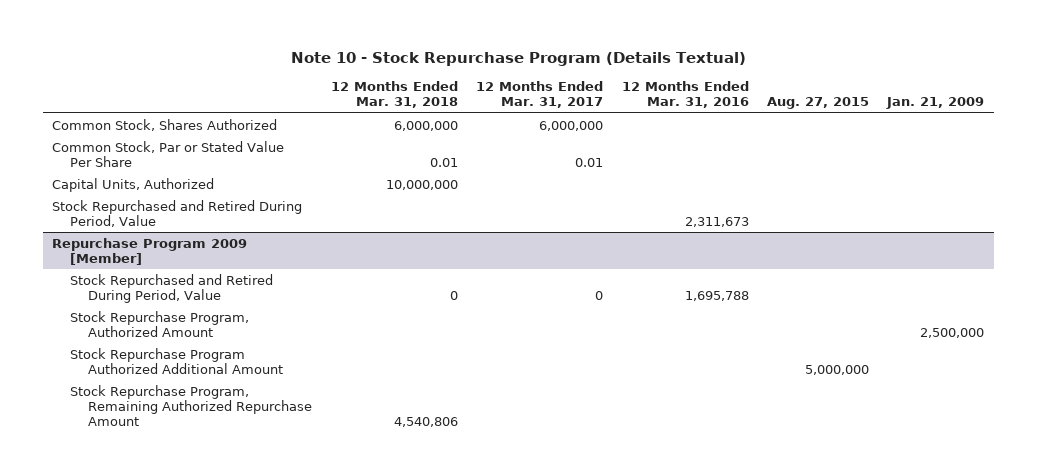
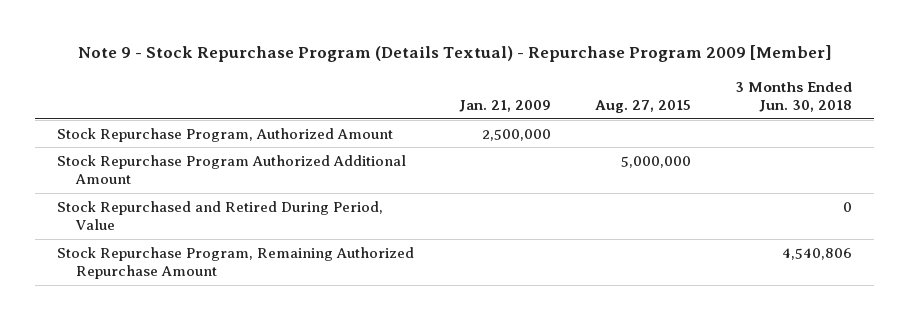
[291,51,747,66] Note 10 - Stock Repurchase Program (Details Textual) -> [77,45,832,63] Note 9 - Stock Repurchase Program (Details Textual) - Repurchase Program 2009 [Member]
[330,80,458,109] 12 Months Ended Mar. 31, 2018 -> none
[476,80,604,109] 12 Months Ended Mar. 31, 2017 -> none
[621,80,749,109] 12 Months Ended Mar. 31, 2016 -> none
none -> [734,81,852,113] 3 Months Ended Jun. 30, 2018
[52,118,278,131] Common Stock, Shares Authorized -> none
[52,140,285,167] Common Stock, Par or Stated Value Per Share -> none
[52,177,215,192] Capital Units, Authorized -> none
none -> [57,127,394,142] Stock Repurchase Program, Authorized Amount
none -> [57,154,407,185] Stock Repurchase Program Authorized Additional Amount
[52,237,248,265] Repurchase Program 2009 [Member] -> none
[70,273,274,303] Stock Repurchased and Retired During Period, Value -> none
[70,310,250,337] Stock Repurchase Program, Authorized Amount -> none
[70,347,284,374] Stock Repurchase Program Authorized Additional Amount -> none
[70,384,313,427] Stock Repurchase Program, Remaining Authorized Repurchase Amount -> none
none -> [57,246,415,280] Stock Repurchase Program, Remaining Authorized Repurchase Amount

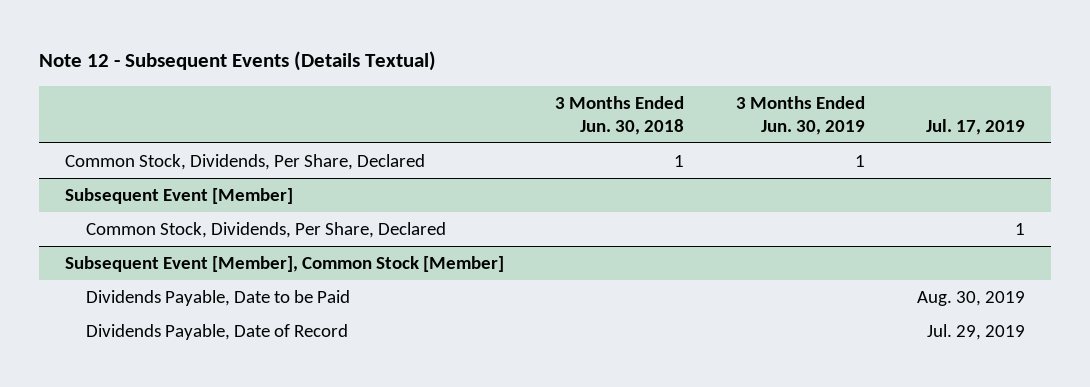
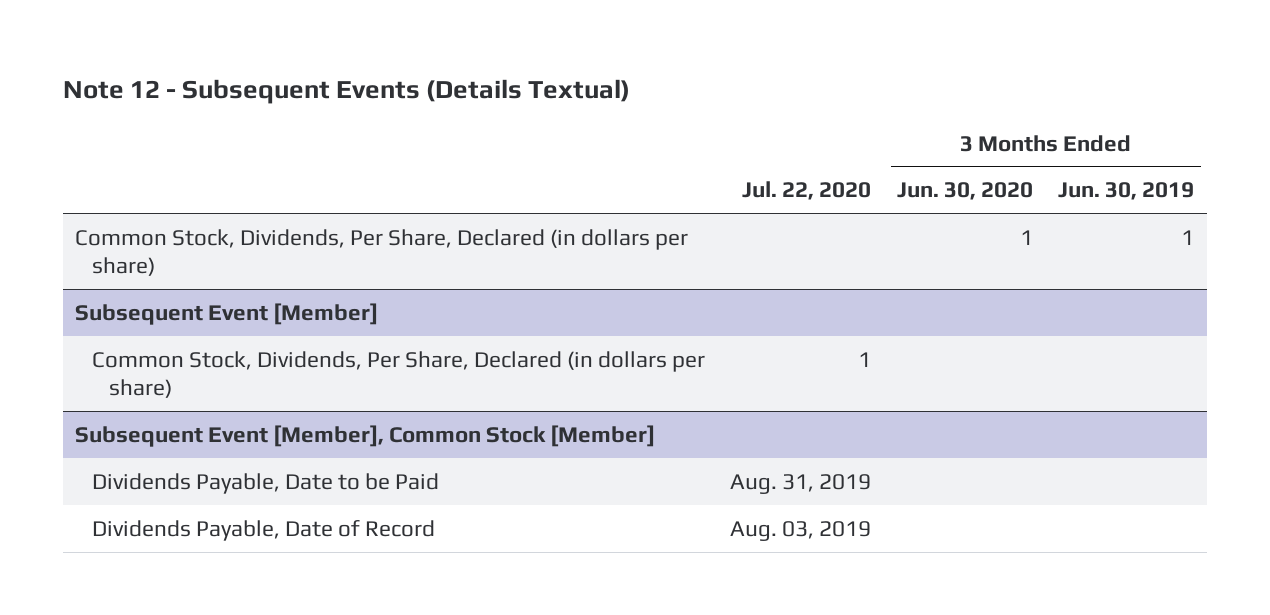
[555,95,685,135] 3 Months Ended Jun. 30, 2018 -> none
[926,118,1026,135] Jul. 17, 2019 -> none
none -> [742,181,872,201] Jul. 22, 2020
none -> [896,182,1033,201] Jun. 30, 2020
[64,153,425,170] Common Stock, Dividends, Per Share, Declared -> [75,228,689,277] Common Stock, Dividends, Per Share, Declared (in dollars per share)
[86,221,447,238] Common Stock, Dividends, Per Share, Declared -> [91,350,705,399] Common Stock, Dividends, Per Share, Declared (in dollars per share)

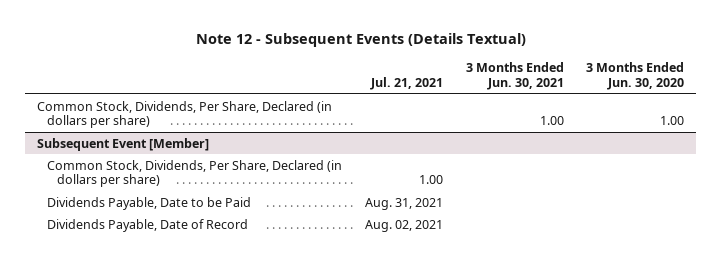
[742,181,872,201] Jul. 22, 2020 -> none
[1058,182,1195,201] Jun. 30, 2019 -> none
none -> [369,77,443,91] Jul. 21, 2021
none -> [465,62,564,91] 3 Months Ended Jun. 30, 2021
[1019,229,1033,245] 1 -> [660,116,685,126] 1.00
[75,424,656,447] Subsequent Event [Member], Common Stock [Member] -> none
[91,472,439,494] Dividends Payable, Date to be Paid -> none
[91,519,435,541] Dividends Payable, Date of Record -> none
none -> [46,196,251,210] Dividends Payable, Date to be Paid
none -> [46,218,248,232] Dividends Payable, Date of Record

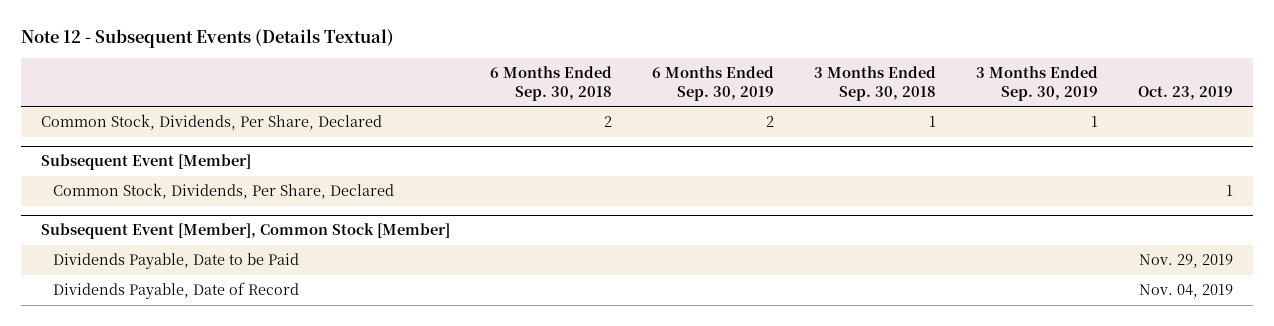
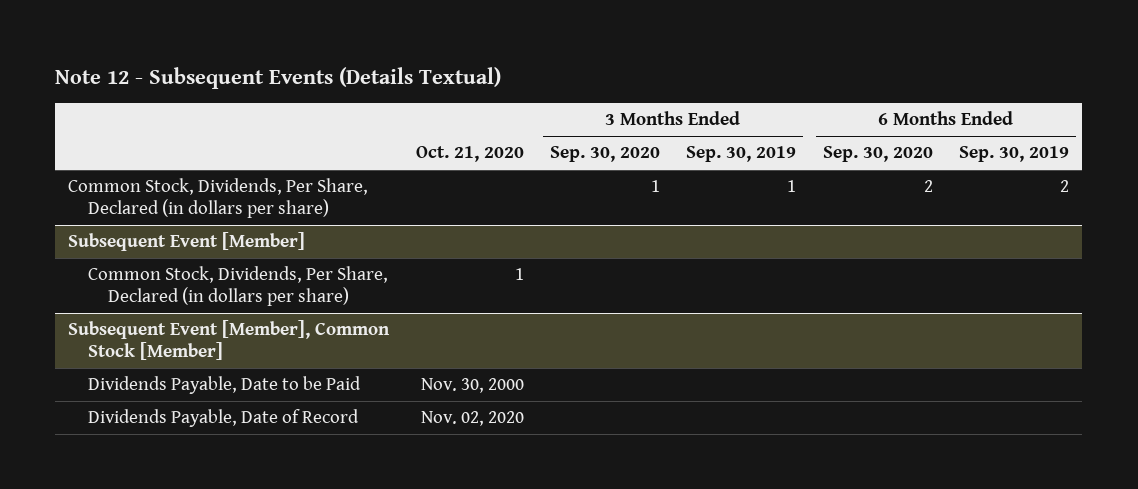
[489,66,612,101] 6 Months Ended Sep. 30, 2018 -> none
[814,66,937,101] 3 Months Ended Sep. 30, 2018 -> none
[1138,85,1234,100] Oct. 23, 2019 -> none
none -> [415,146,524,163] Oct. 21, 2020
none -> [550,146,661,163] Sep. 30, 2020
none -> [822,146,933,163] Sep. 30, 2020
[40,114,382,131] Common Stock, Dividends, Per Share, Declared -> [68,178,369,219] Common Stock, Dividends, Per Share, Declared (in dollars per share)
[53,183,395,200] Common Stock, Dividends, Per Share, Declared -> [88,266,389,307] Common Stock, Dividends, Per Share, Declared (in dollars per share)

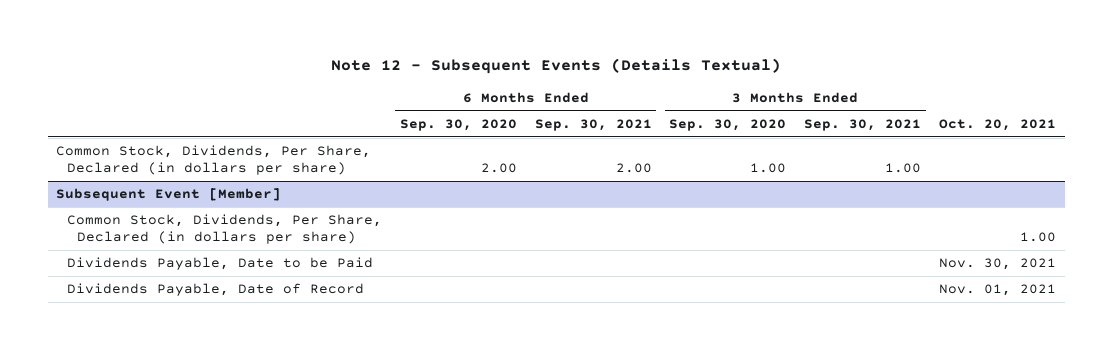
[415,146,524,163] Oct. 21, 2020 -> none
[686,146,797,163] Sep. 30, 2019 -> none
[959,146,1070,163] Sep. 30, 2019 -> none
none -> [534,118,652,131] Sep. 30, 2021
none -> [804,118,922,131] Sep. 30, 2021
none -> [939,118,1057,131] Oct. 20, 2021
[651,180,661,193] 1 -> [750,163,787,174] 1.00
[923,180,933,193] 2 -> [480,163,517,174] 2.00
[68,320,391,361] Subsequent Event [Member], Common Stock [Member] -> none
[88,376,362,395] Dividends Payable, Date to be Paid -> none
[88,409,360,428] Dividends Payable, Date of Record -> none
none -> [66,257,373,271] Dividends Payable, Date to be Paid
none -> [66,283,364,297] Dividends Payable, Date of Record

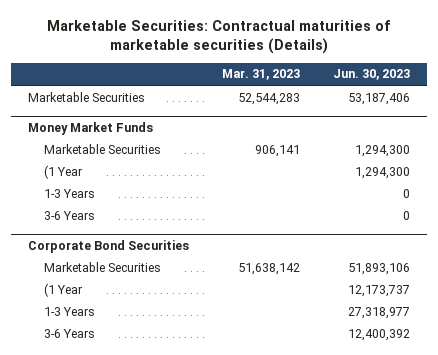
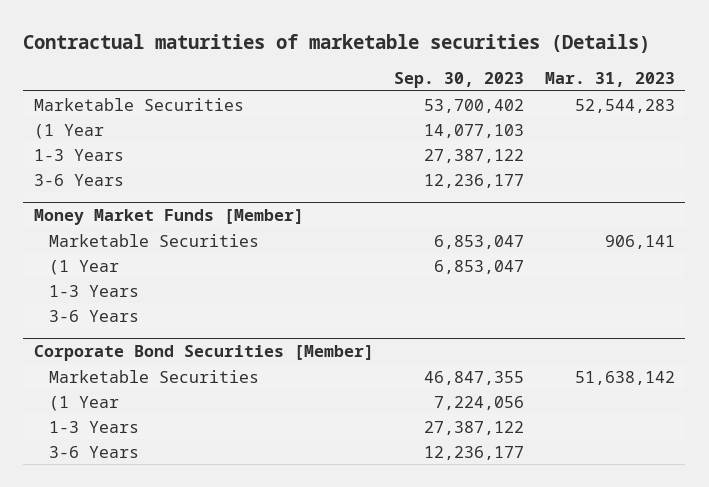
[46,19,391,55] Marketable Securities: Contractual maturities of marketable securities (Details) -> [23,33,651,53] Contractual maturities of marketable securities (Details)
[333,69,411,81] Jun. 30, 2023 -> none
none -> [394,71,525,88] Sep. 30, 2023
none -> [33,123,104,139] (1 Year
none -> [33,148,124,161] 1-3 Years
none -> [33,173,124,186] 3-6 Years
[27,121,153,135] Money Market Funds -> [33,208,304,225] Money Market Funds [Member]
[27,239,189,253] Corporate Bond Securities -> [33,344,374,361] Corporate Bond Securities [Member]

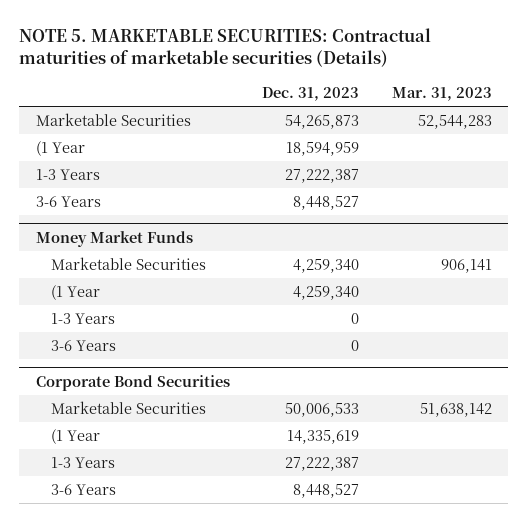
[23,33,651,53] Contractual maturities of marketable securities (Details) -> [19,27,432,68] NOTE 5. MARKETABLE SECURITIES: Contractual maturities of marketable securities (Details)
[394,71,525,88] Sep. 30, 2023 -> none
none -> [262,86,360,101] Dec. 31, 2023
[33,208,304,225] Money Market Funds [Member] -> [35,230,193,247] Money Market Funds
[33,344,374,361] Corporate Bond Securities [Member] -> [35,374,230,391] Corporate Bond Securities

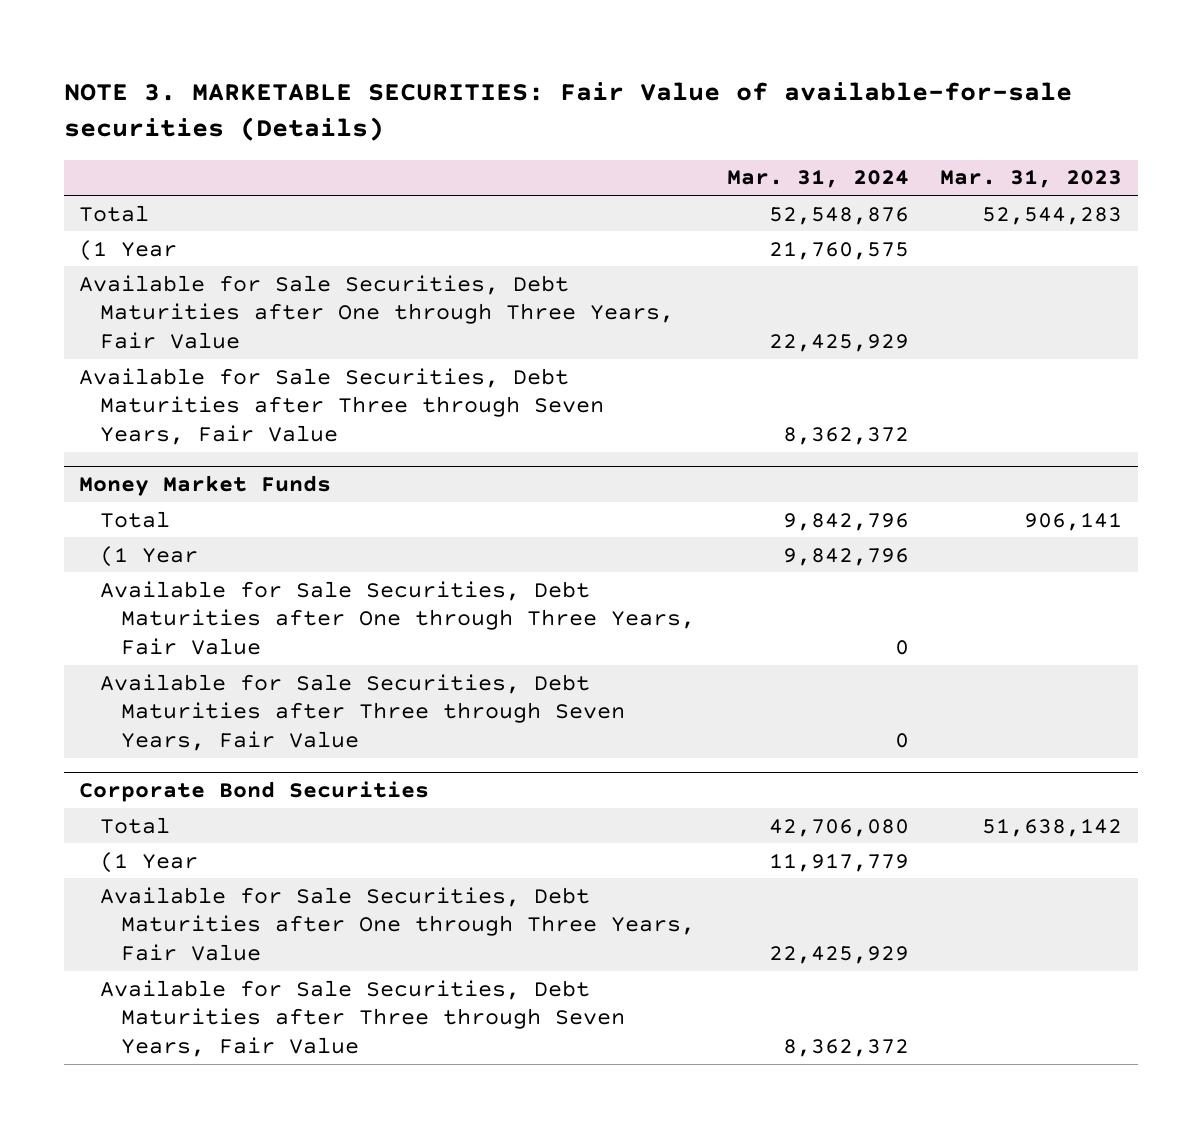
[19,27,432,68] NOTE 5. MARKETABLE SECURITIES: Contractual maturities of marketable securities (Details) -> [63,81,1072,142] NOTE 3. MARKETABLE SECURITIES: Fair Value of available-for-sale securities (Details)
[262,86,360,101] Dec. 31, 2023 -> none
none -> [726,169,909,189] Mar. 31, 2024
[35,112,191,126] Marketable Securities -> [79,204,150,222] Total
[35,195,101,207] 3-6 Years -> none
[35,168,100,180] 1-3 Years -> [79,274,675,350] Available for Sale Securities, Debt Maturities after One through Three Years, Fair Value
none -> [79,367,605,446] Available for Sale Securities, Debt Maturities after Three through Seven Years, Fair Value
[51,256,207,270] Marketable Securities -> [100,510,171,528] Total
[51,339,117,351] 3-6 Years -> none
[51,312,116,324] 1-3 Years -> [100,580,695,656] Available for Sale Securities, Debt Maturities after One through Three Years, Fair Value
none -> [100,673,625,752] Available for Sale Securities, Debt Maturities after Three through Seven Years, Fair Value
[51,400,207,414] Marketable Securities -> [100,816,171,834] Total
[51,483,117,495] 3-6 Years -> none
[51,456,116,468] 1-3 Years -> [100,886,695,962] Available for Sale Securities, Debt Maturities after One through Three Years, Fair Value
none -> [100,979,625,1058] Available for Sale Securities, Debt Maturities after Three through Seven Years, Fair Value

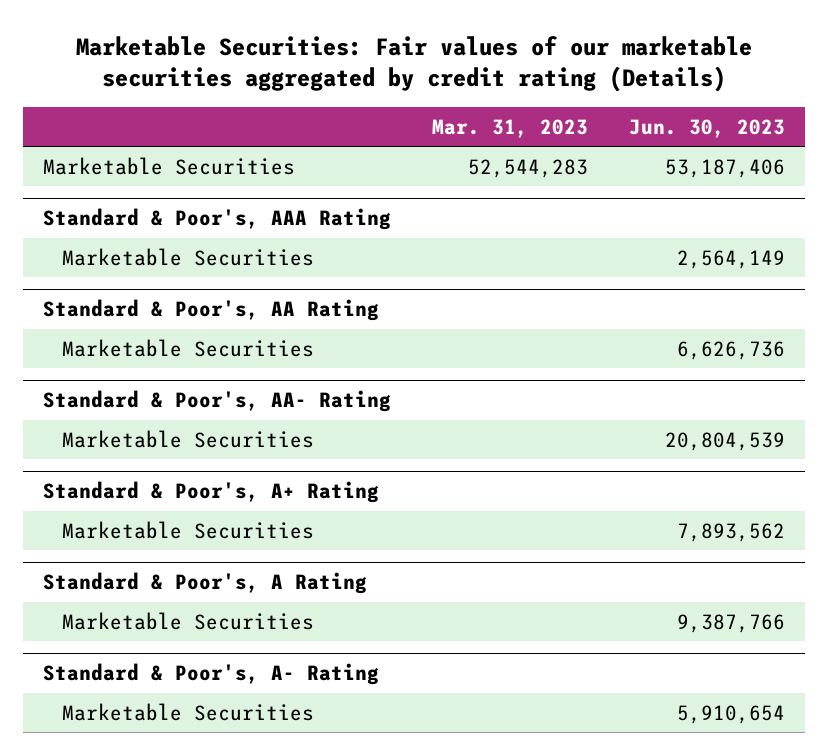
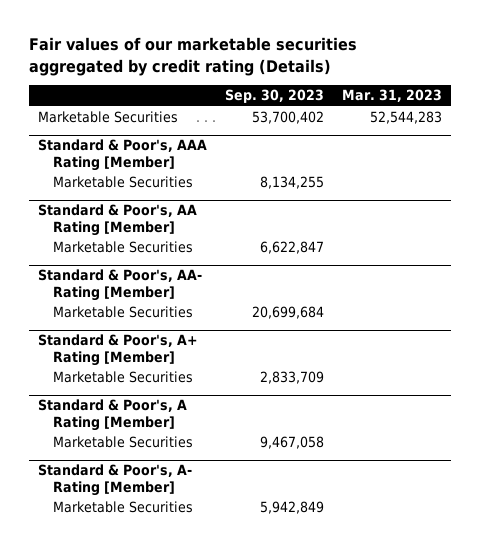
[75,35,752,93] Marketable Securities: Fair values of our marketable securities aggregated by credit rating (Details) -> [28,37,357,76] Fair values of our marketable securities aggregated by credit rating (Details)
[628,118,785,138] Jun. 30, 2023 -> none
none -> [225,89,325,104] Sep. 30, 2023
[43,208,392,231] Standard & Poor's, AAA Rating -> [37,139,207,171] Standard & Poor's, AAA Rating [Member]
[43,299,380,322] Standard & Poor's, AA Rating -> [37,204,197,236] Standard & Poor's, AA Rating [Member]
[43,390,392,413] Standard & Poor's, AA- Rating -> [37,269,202,301] Standard & Poor's, AA- Rating [Member]
[43,481,380,504] Standard & Poor's, A+ Rating -> [37,334,198,366] Standard & Poor's, A+ Rating [Member]
[43,572,368,595] Standard & Poor's, A Rating -> [37,399,187,431] Standard & Poor's, A Rating [Member]
[43,663,380,686] Standard & Poor's, A- Rating -> [37,464,192,496] Standard & Poor's, A- Rating [Member]

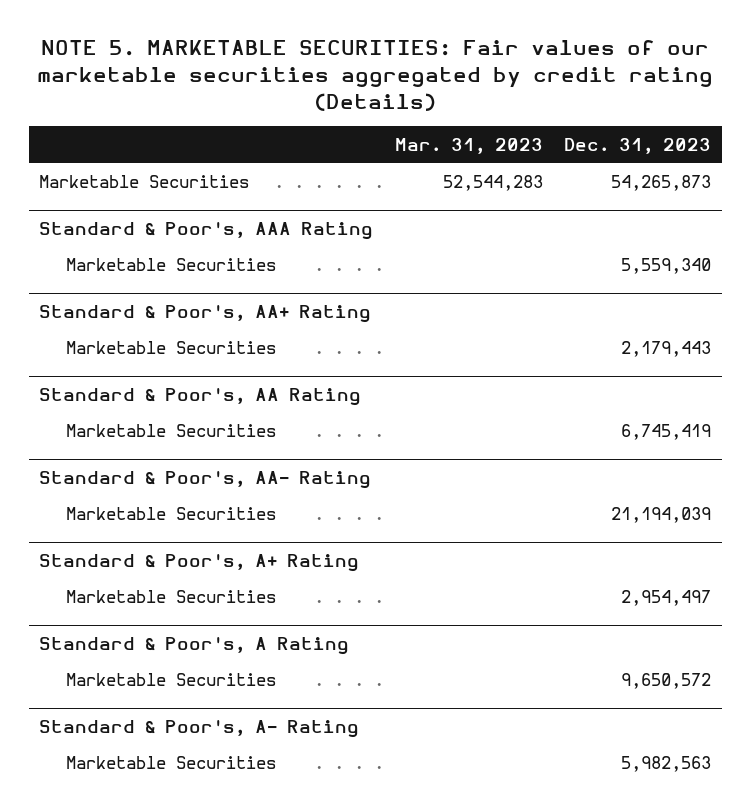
[28,37,357,76] Fair values of our marketable securities aggregated by credit rating (Details) -> [37,40,714,112] NOTE 5. MARKETABLE SECURITIES: Fair values of our marketable securities aggregated by credit rating (Details)
[225,89,325,104] Sep. 30, 2023 -> none
none -> [564,137,712,154] Dec. 31, 2023
[37,139,207,171] Standard & Poor's, AAA Rating [Member] -> [39,221,374,240] Standard & Poor's, AAA Rating
none -> [39,304,372,323] Standard & Poor's, AA+ Rating
none -> [65,340,276,354] Marketable Securities
[37,204,197,236] Standard & Poor's, AA Rating [Member] -> [39,387,362,406] Standard & Poor's, AA Rating
[37,269,202,301] Standard & Poor's, AA- Rating [Member] -> [39,470,372,489] Standard & Poor's, AA- Rating
[37,334,198,366] Standard & Poor's, A+ Rating [Member] -> [39,553,360,572] Standard & Poor's, A+ Rating
[37,399,187,431] Standard & Poor's, A Rating [Member] -> [39,636,350,655] Standard & Poor's, A Rating
[37,464,192,496] Standard & Poor's, A- Rating [Member] -> [39,719,360,738] Standard & Poor's, A- Rating

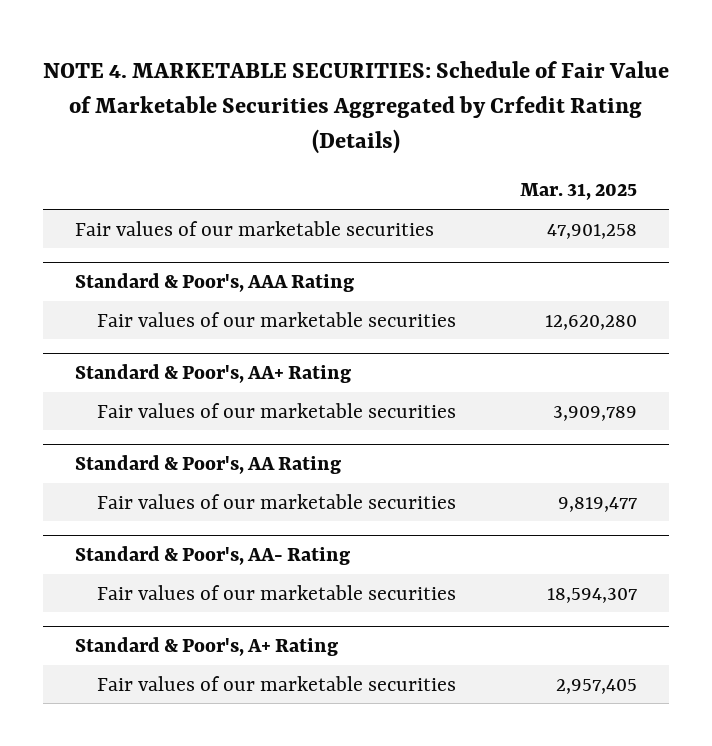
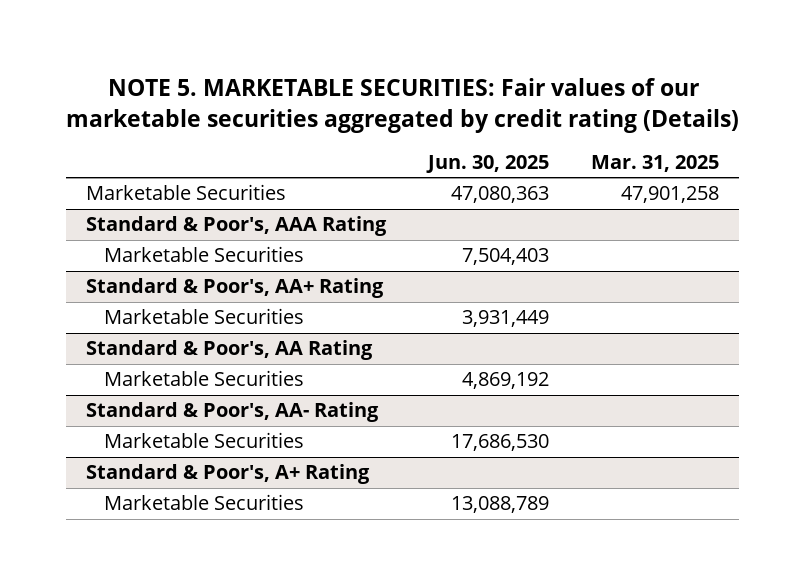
[43,60,670,155] NOTE 4. MARKETABLE SECURITIES: Schedule of Fair Value of Marketable Securities Aggregated by Crfedit Rating (Details) -> [65,78,739,133] NOTE 5. MARKETABLE SECURITIES: Fair values of our marketable securities aggregated by credit rating (Details)
none -> [426,155,550,174] Jun. 30, 2025
[74,220,434,236] Fair values of our marketable securities -> [86,184,287,201] Marketable Securities
[97,311,457,327] Fair values of our marketable securities -> none
none -> [103,246,304,263] Marketable Securities
[97,402,457,418] Fair values of our marketable securities -> none
none -> [103,308,304,325] Marketable Securities
[97,493,457,509] Fair values of our marketable securities -> none
none -> [103,370,304,387] Marketable Securities
[97,584,457,600] Fair values of our marketable securities -> none
none -> [103,432,304,449] Marketable Securities
[97,675,457,691] Fair values of our marketable securities -> none
none -> [103,494,304,511] Marketable Securities

